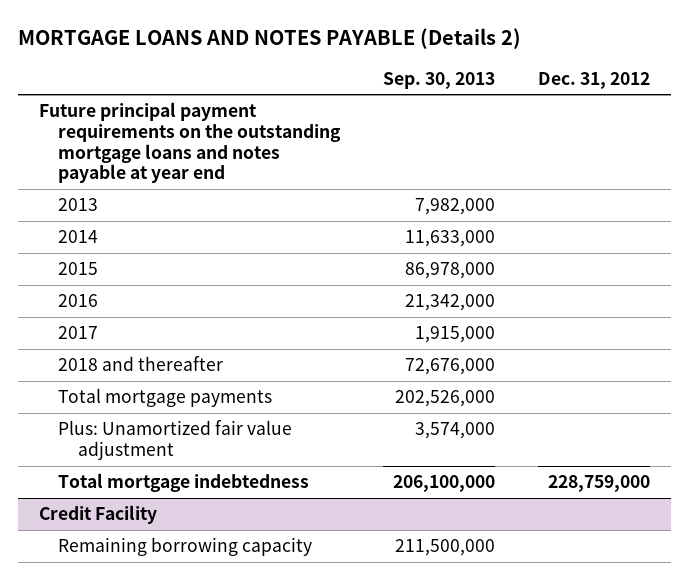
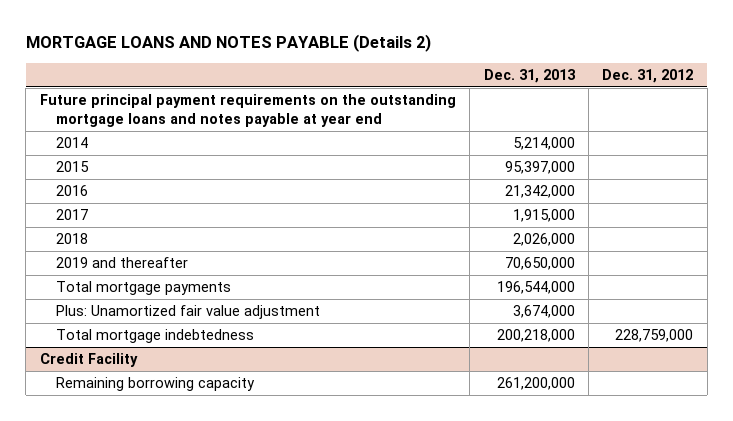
[382,71,495,89] Sep. 30, 2013 -> none
none -> [483,68,576,83] Dec. 31, 2013
[58,198,99,212] 2013 -> none
none -> [56,233,89,245] 2018
[58,356,224,372] 2018 and thereafter -> [56,257,189,269] 2019 and thereafter

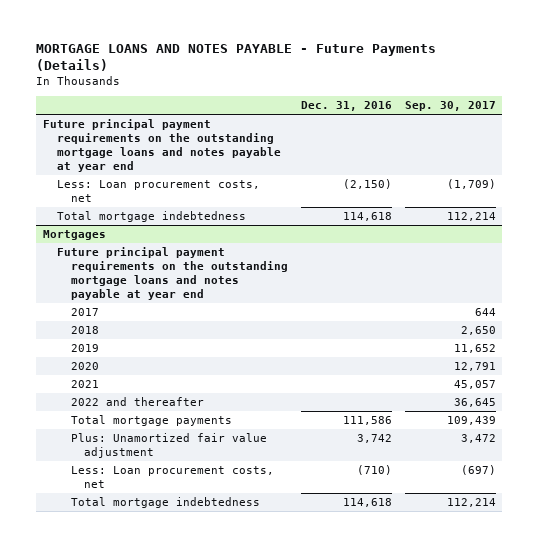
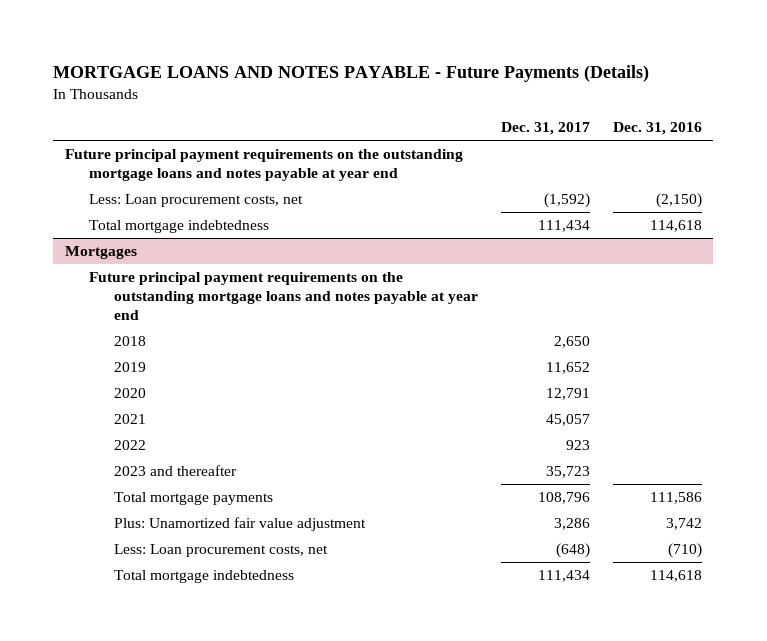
[404,101,496,112] Sep. 30, 2017 -> none
none -> [500,122,590,136] Dec. 31, 2017
[70,308,99,317] 2017 -> none
none -> [113,440,146,451] 2022
[70,397,204,407] 2022 and thereafter -> [113,465,237,477] 2023 and thereafter

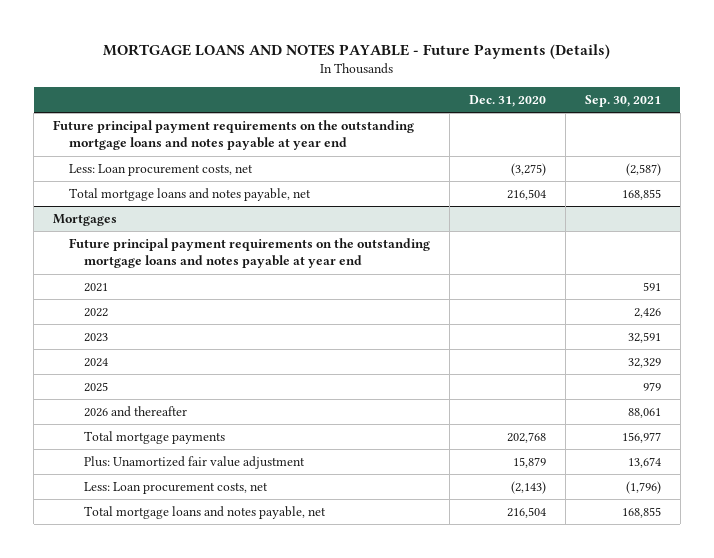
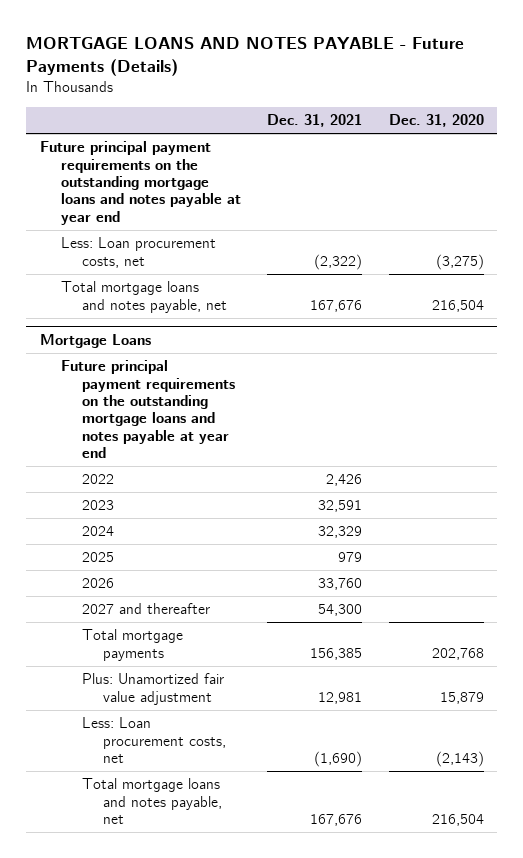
[584,94,661,107] Sep. 30, 2021 -> none
none -> [267,113,363,127] Dec. 31, 2021
[53,214,118,227] Mortgages -> [39,333,151,348] Mortgage Loans
[83,283,108,293] 2021 -> none
none -> [81,578,114,589] 2026
[83,406,187,418] 2026 and thereafter -> [81,603,210,615] 2027 and thereafter

